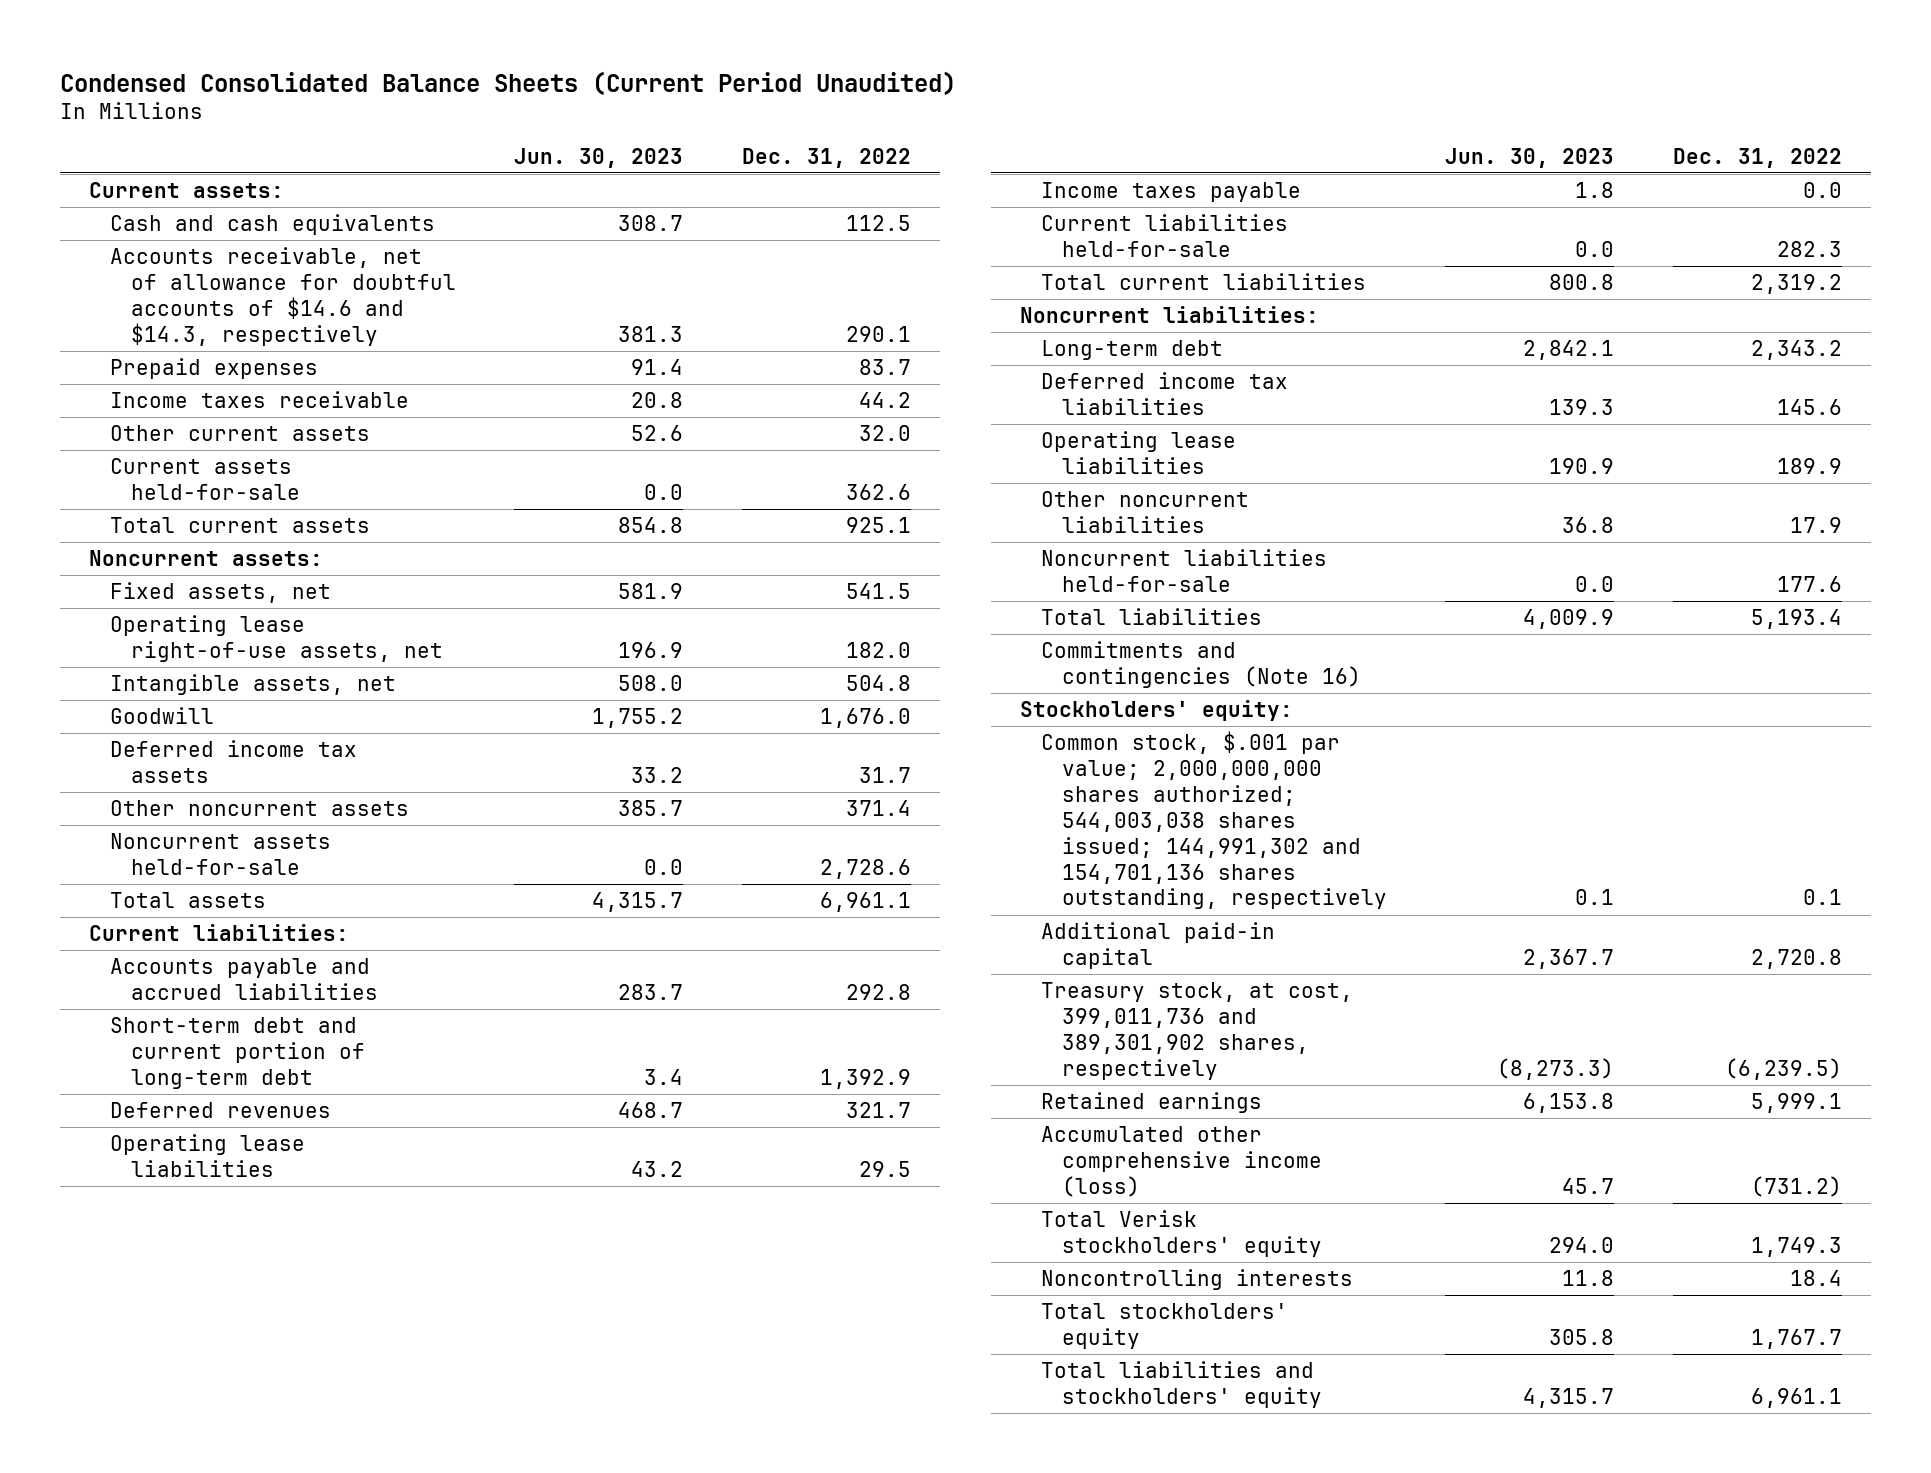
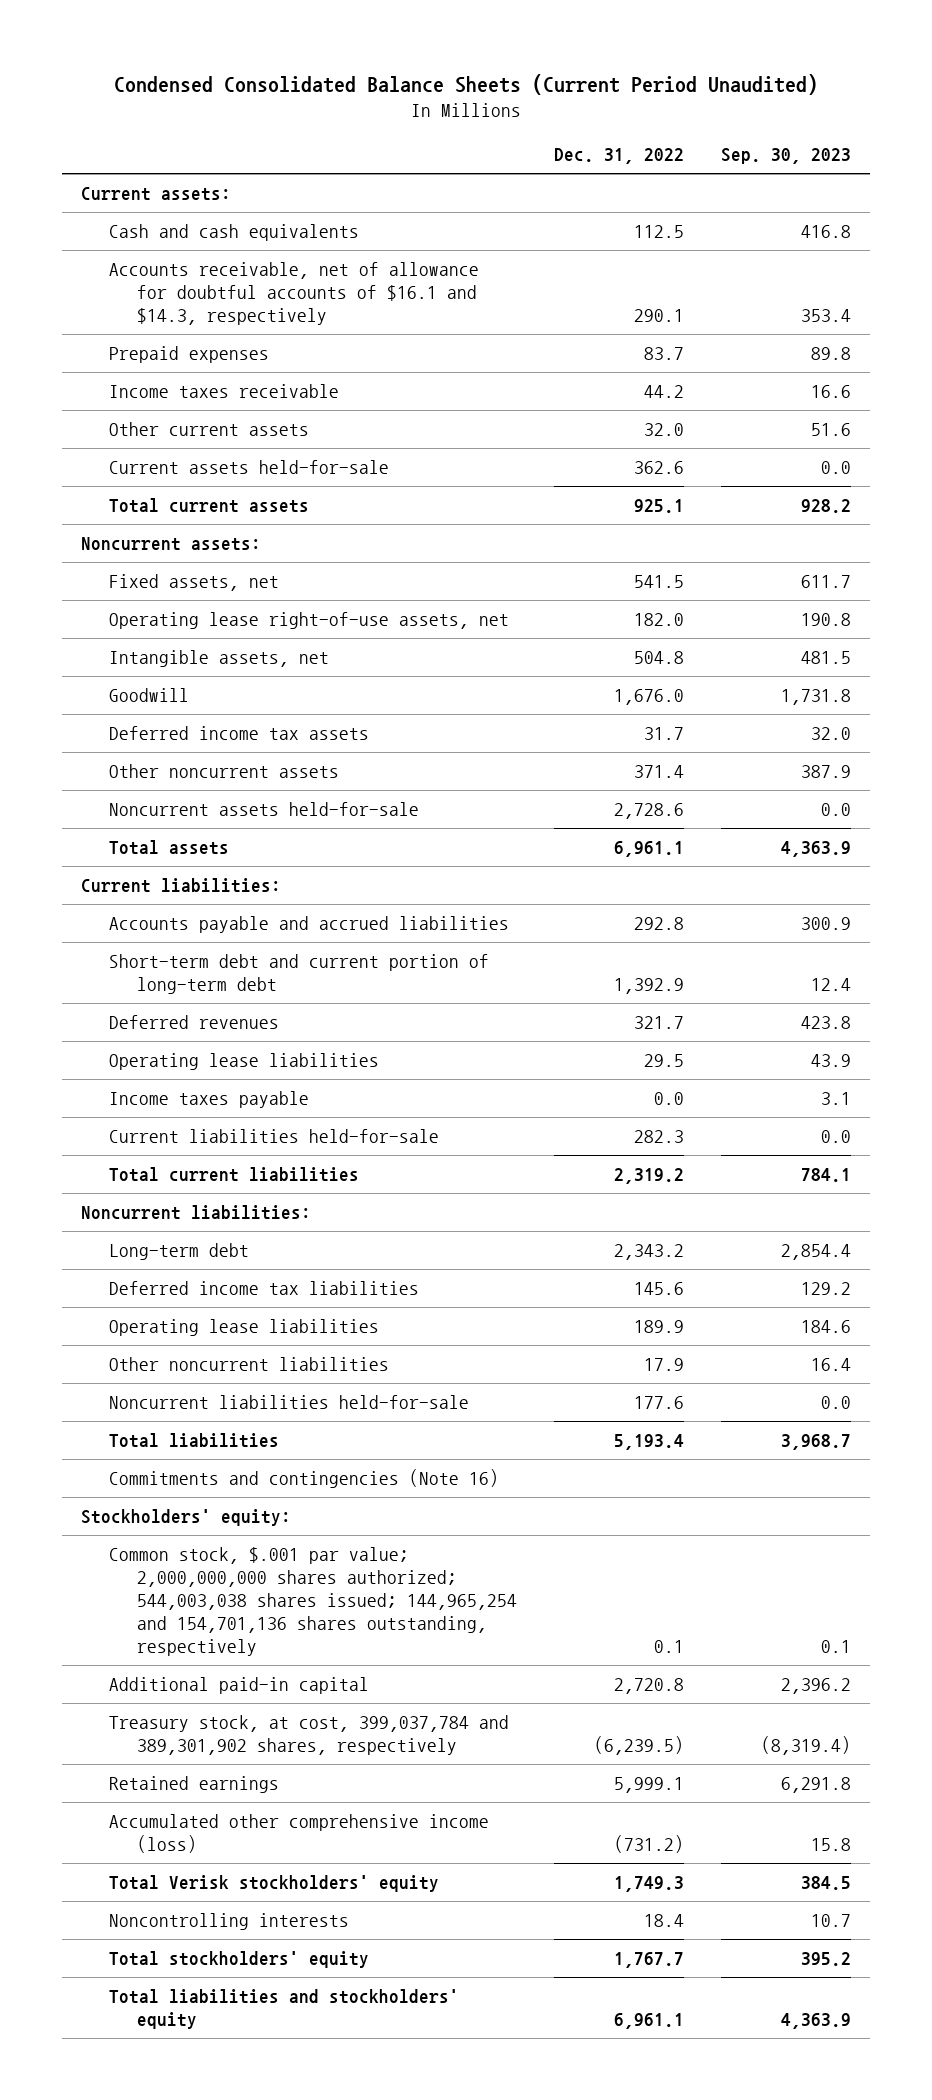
[514,147,684,168] Jun. 30, 2023 -> none
none -> [721,148,852,165] Sep. 30, 2023
[110,247,456,346] Accounts receivable, net of allowance for doubtful accounts of $14.6 and $14.3, respectively -> [108,261,479,326] Accounts receivable, net of allowance for doubtful accounts of $16.1 and $14.3, respectively
[1040,731,1387,910] Common stock, $.001 par value; 2,000,000,000 shares authorized; 544,003,038 shares issued; 144,991,302 and 154,701,136 shares outstanding, respectively -> [108,1546,517,1657] Common stock, $.001 par value; 2,000,000,000 shares authorized; 544,003,038 shares issued; 144,965,254 and 154,701,136 shares outstanding, respectively
[1040,982,1353,1080] Treasury stock, at cost, 399,011,736 and 389,301,902 shares, respectively -> [108,1714,509,1756] Treasury stock, at cost, 399,037,784 and 389,301,902 shares, respectively

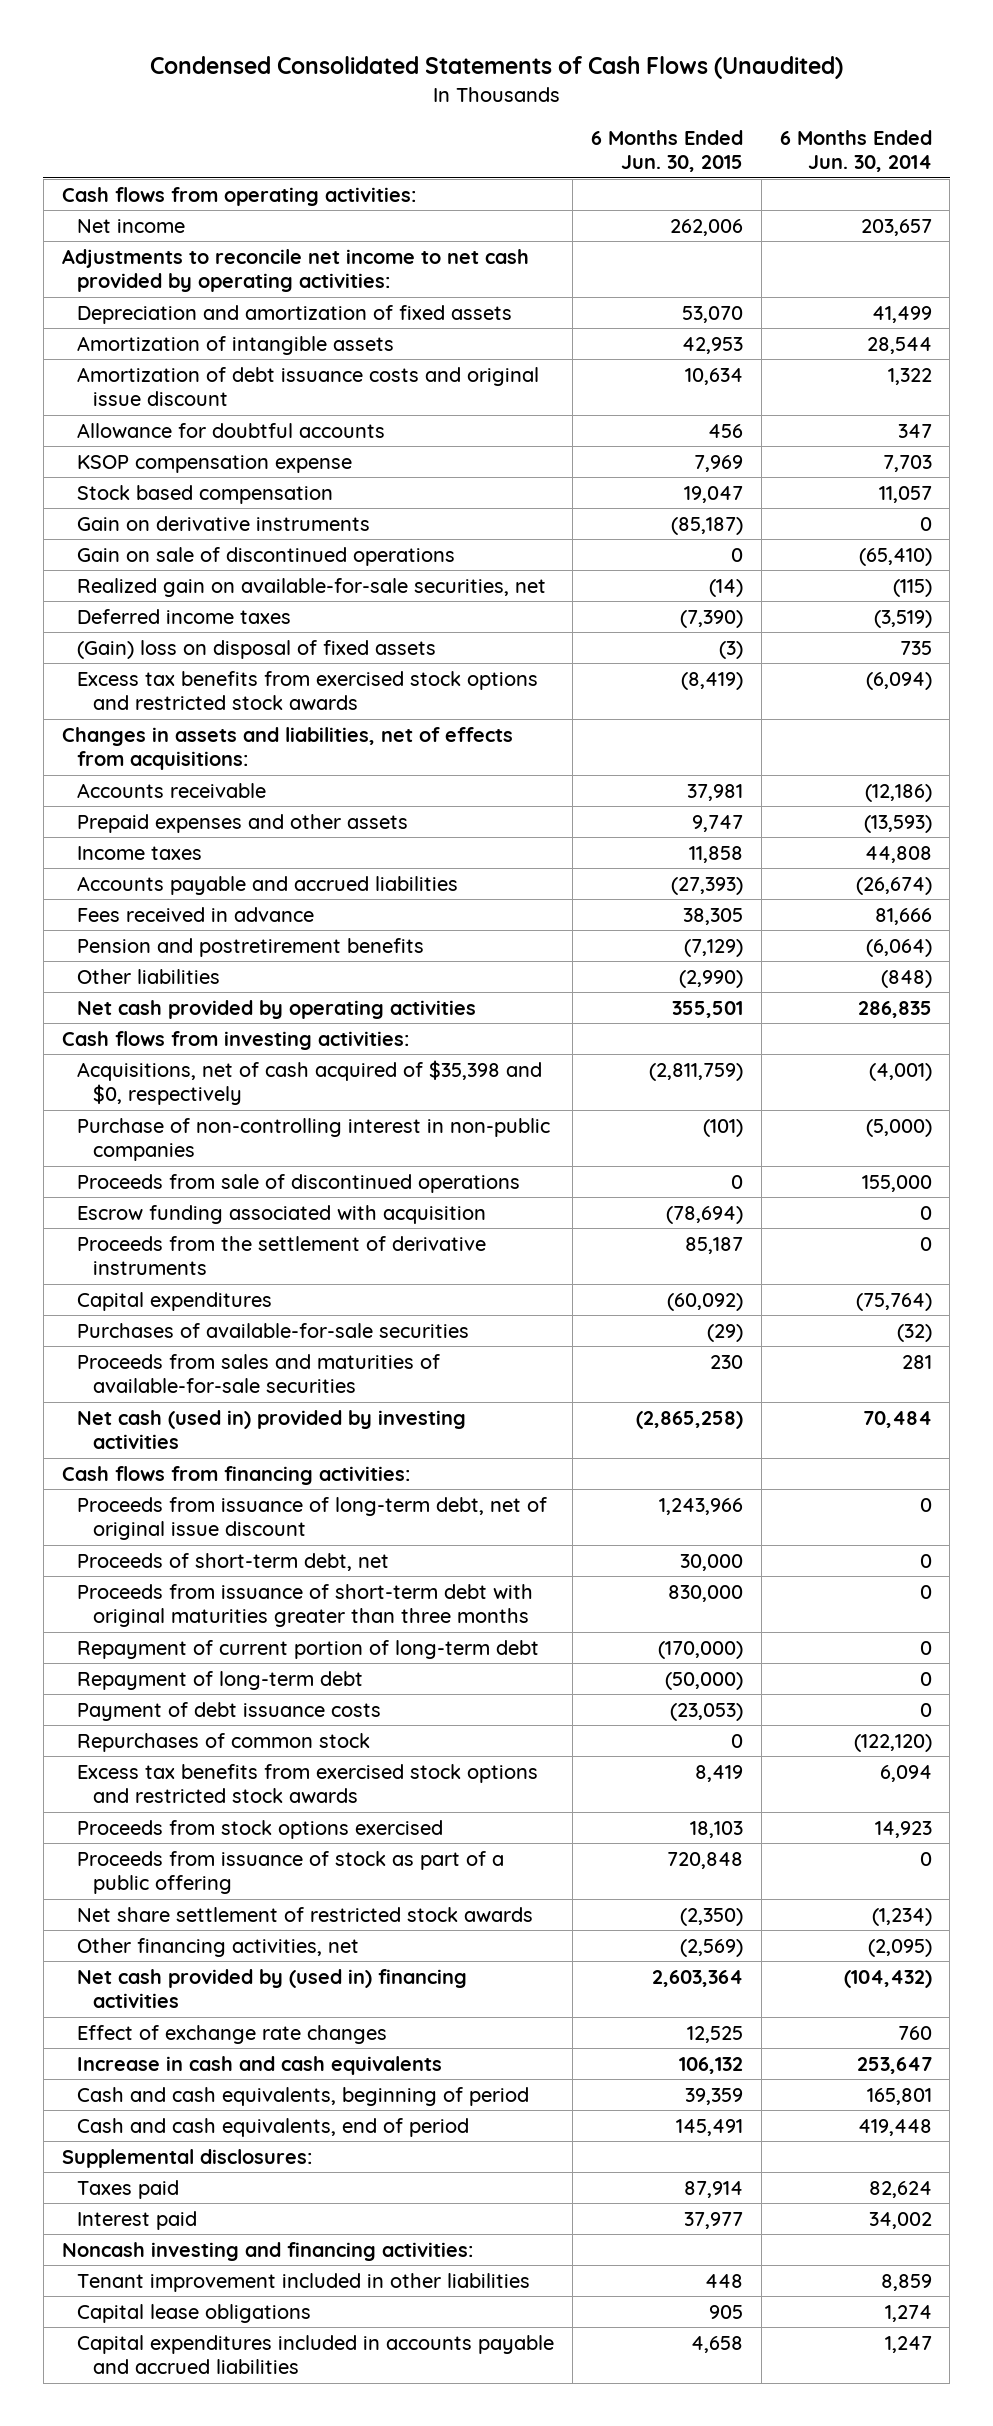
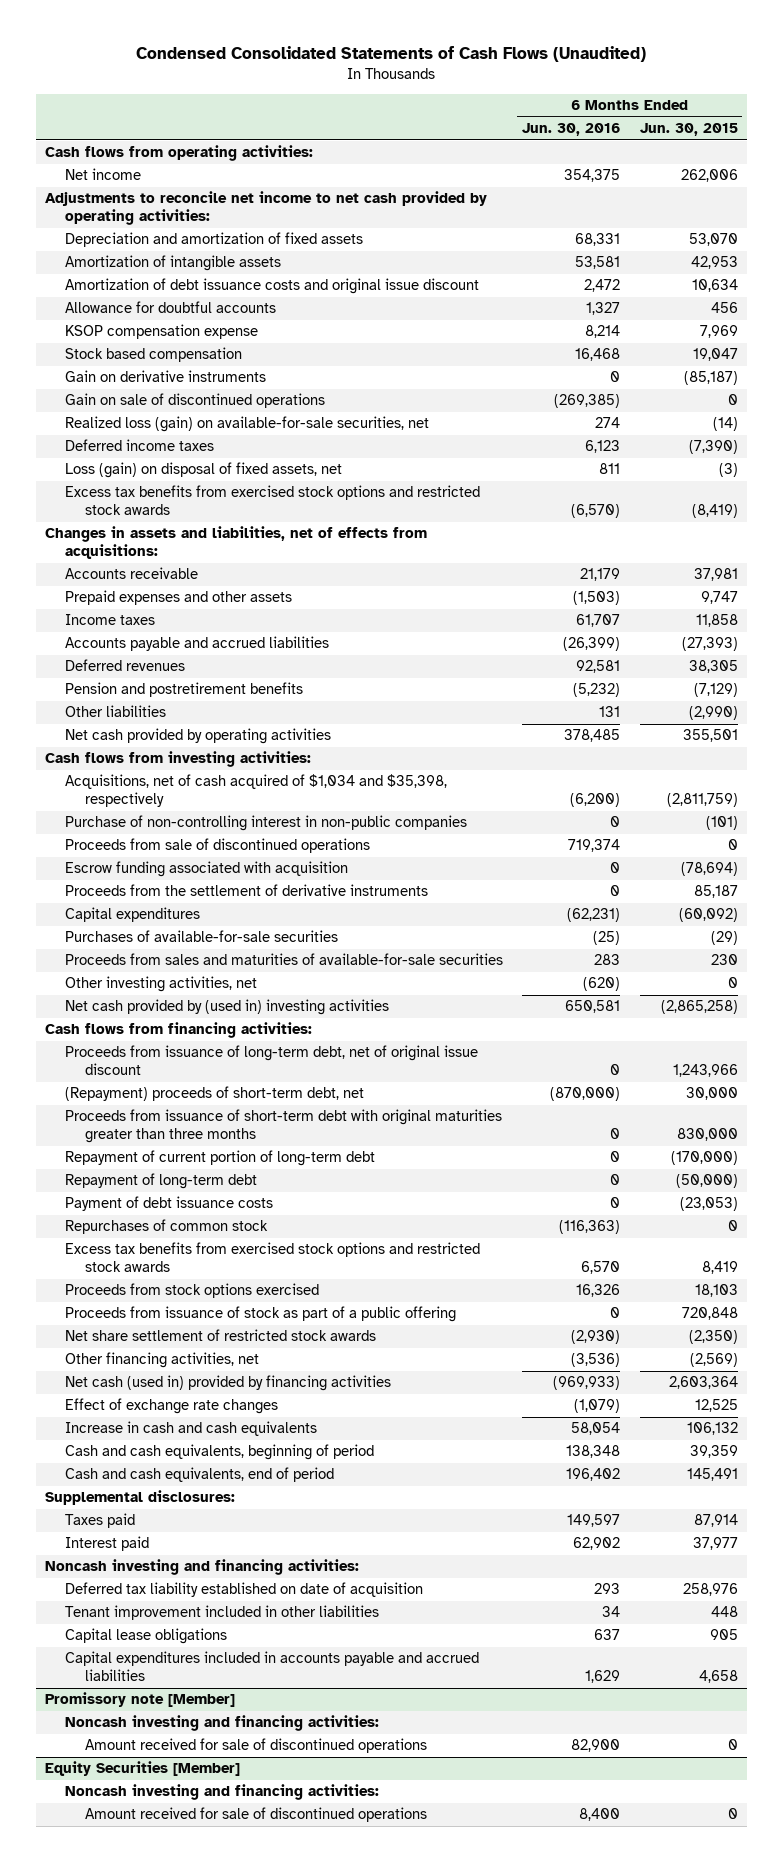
[779,129,932,173] 6 Months Ended Jun. 30, 2014 -> none
none -> [522,123,621,137] Jun. 30, 2016
[77,577,547,597] Realized gain on available-for-sale securities, net -> [65,416,430,433] Realized loss (gain) on available-for-sale securities, net
[77,639,437,659] (Gain) loss on disposal of fixed assets -> [65,462,343,479] Loss (gain) on disposal of fixed assets, net
[77,906,315,922] Fees received in advance -> [65,659,186,672] Deferred revenues
[77,1059,543,1106] Acquisitions, net of cash acquired of $35,398 and $0, respectively -> [65,774,448,808] Acquisitions, net of cash acquired of $1,034 and $35,398, respectively
none -> [65,976,258,993] Other investing activities, net
[77,1409,467,1450] Net cash (used in) provided by investing activities -> [65,999,390,1016] Net cash provided by (used in) investing activities
[77,1552,390,1571] Proceeds of short-term debt, net -> [65,1086,365,1102] (Repayment) proceeds of short-term debt, net
[77,1968,468,2009] Net cash provided by (used in) financing activities -> [65,1375,392,1392] Net cash (used in) provided by financing activities
none -> [65,1582,424,1598] Deferred tax liability established on date of acquisition
none -> [45,1692,236,1708] Promissory note [Member]
none -> [65,1715,380,1732] Noncash investing and financing activities:
none -> [84,1738,427,1754] Amount received for sale of discontinued operations
none -> [45,1761,241,1777] Equity Securities [Member]
none -> [65,1784,380,1801] Noncash investing and financing activities:
none -> [84,1807,427,1823] Amount received for sale of discontinued operations

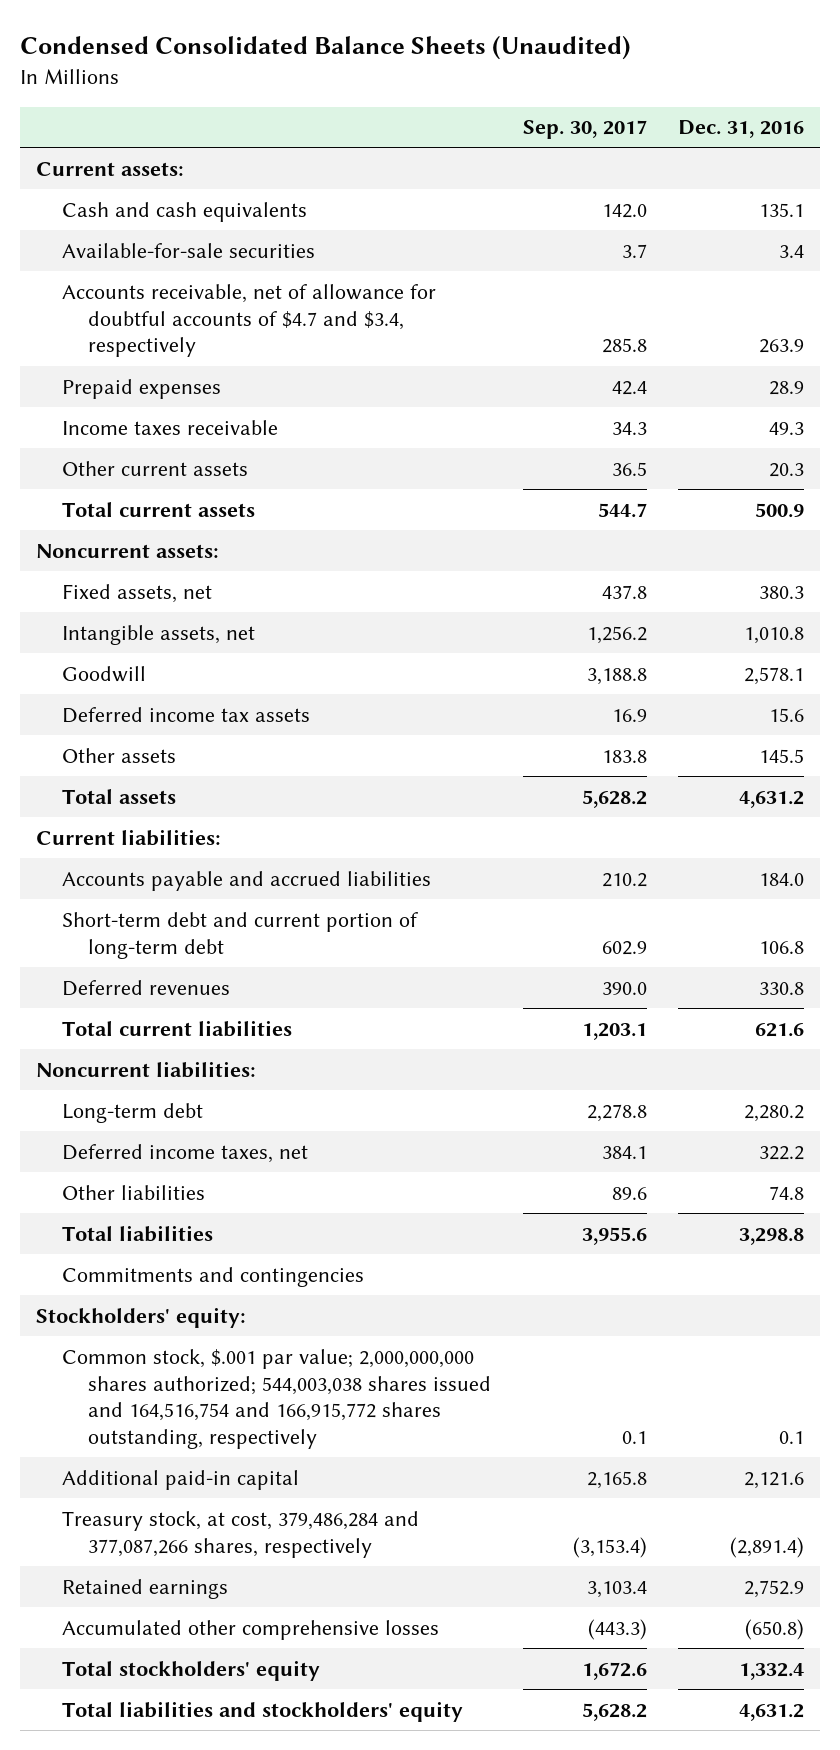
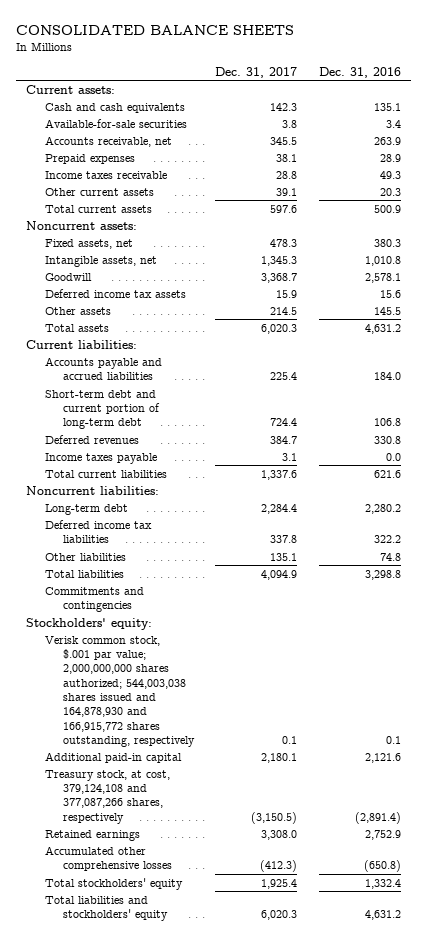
[19,35,631,61] Condensed Consolidated Balance Sheets (Unaudited) -> [15,24,294,35] CONSOLIDATED BALANCE SHEETS
[522,120,647,140] Sep. 30, 2017 -> none
none -> [215,66,298,78] Dec. 31, 2017
[61,283,436,358] Accounts receivable, net of allowance for doubtful accounts of $4.7 and $3.4, respectively -> [44,135,172,147] Accounts receivable, net
none -> [44,452,157,464] Income taxes payable
[61,1143,308,1163] Deferred income taxes, net -> [44,519,152,544] Deferred income tax liabilities
[61,1348,492,1450] Common stock, $.001 par value; 2,000,000,000 shares authorized; 544,003,038 shares issued and 164,516,754 and 166,915,772 shares outstanding, respectively -> [44,635,195,747] Verisk common stock, $.001 par value; 2,000,000,000 shares authorized; 544,003,038 shares issued and 164,878,930 and 166,915,772 shares outstanding, respectively
[61,1510,419,1558] Treasury stock, at cost, 379,486,284 and 377,087,266 shares, respectively -> [44,769,170,824] Treasury stock, at cost, 379,124,108 and 377,087,266 shares, respectively

